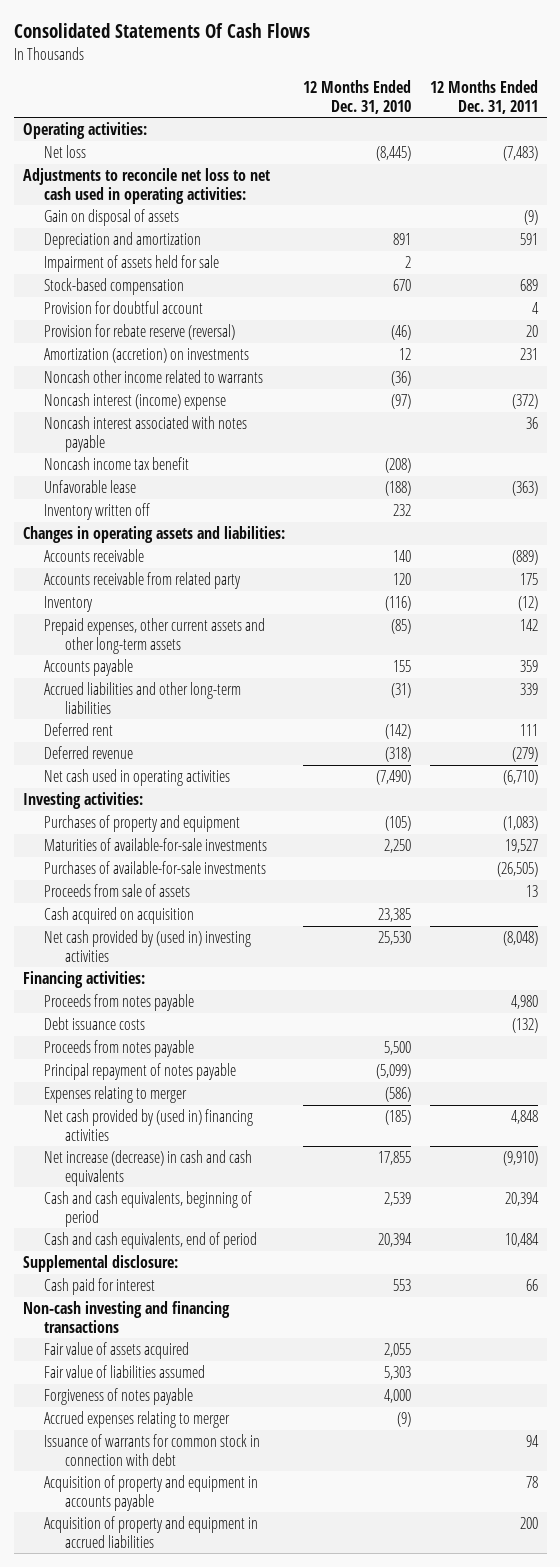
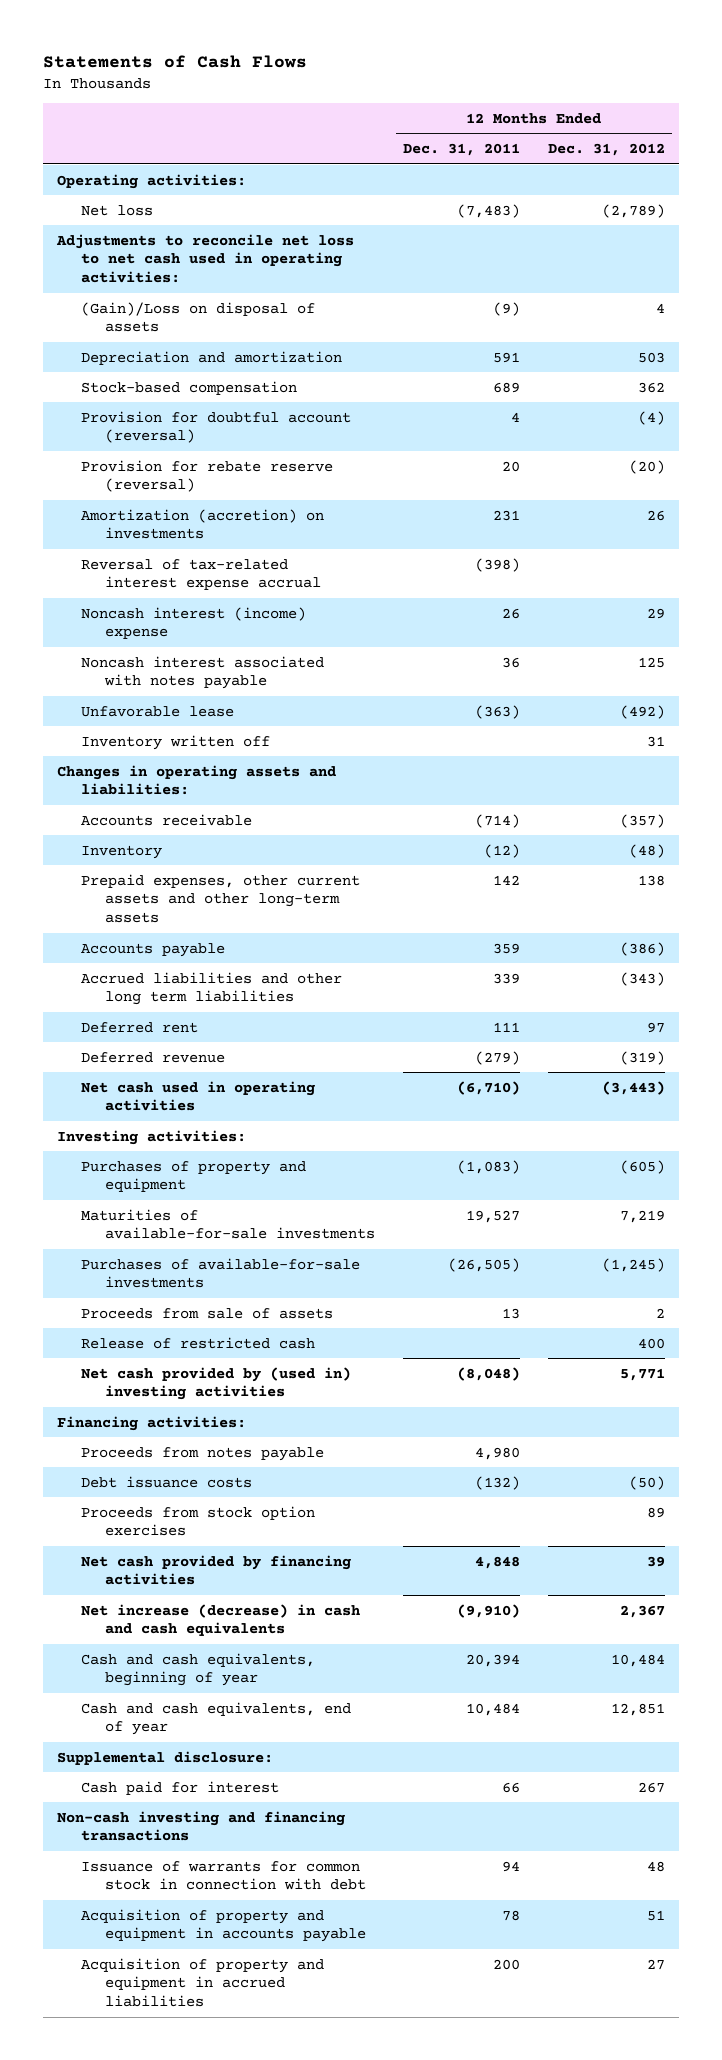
[13,23,310,39] Consolidated Statements Of Cash Flows -> [42,54,307,68] Statements of Cash Flows
[303,80,412,114] 12 Months Ended Dec. 31, 2010 -> none
none -> [548,143,666,157] Dec. 31, 2012
[43,209,179,227] Gain on disposal of assets -> [80,301,315,333] (Gain)/Loss on disposal of assets
[43,255,219,273] Impairment of assets held for sale -> none
[43,301,203,315] Provision for doubtful account -> [80,410,351,444] Provision for doubtful account (reversal)
[43,370,263,384] Noncash other income related to warrants -> none
none -> [80,558,321,591] Reversal of tax-related interest expense accrual
[511,394,538,410] (372) -> [501,607,520,619] 26
[43,457,189,471] Noncash income tax benefit -> none
[43,572,241,590] Accounts receivable from related party -> none
[511,550,538,566] (889) -> [474,813,520,828] (714)
[43,682,241,714] Accrued liabilities and other long-term liabilities -> [80,971,342,1006] Accrued liabilities and other long term liabilities
[43,907,194,925] Cash acquired on acquisition -> none
none -> [80,1336,315,1349] Release of restricted cash
[43,1040,194,1058] Proceeds from notes payable -> none
[43,1063,236,1081] Principal repayment of notes payable -> none
[43,1086,187,1104] Expenses relating to merger -> none
none -> [80,1505,315,1537] Proceeds from stock option exercises
[43,1109,253,1141] Net cash provided by (used in) financing activities -> [80,1554,351,1586] Net cash provided by financing activities
[43,1191,252,1227] Cash and cash equivalents, beginning of period -> [80,1652,315,1687] Cash and cash equivalents, beginning of year
[43,1232,257,1250] Cash and cash equivalents, end of period -> [80,1701,351,1736] Cash and cash equivalents, end of year
[43,1342,189,1360] Fair value of assets acquired -> none
[43,1365,205,1379] Fair value of liabilities assumed -> none
[43,1388,193,1406] Forgiveness of notes payable -> none
[43,1411,230,1429] Accrued expenses relating to merger -> none

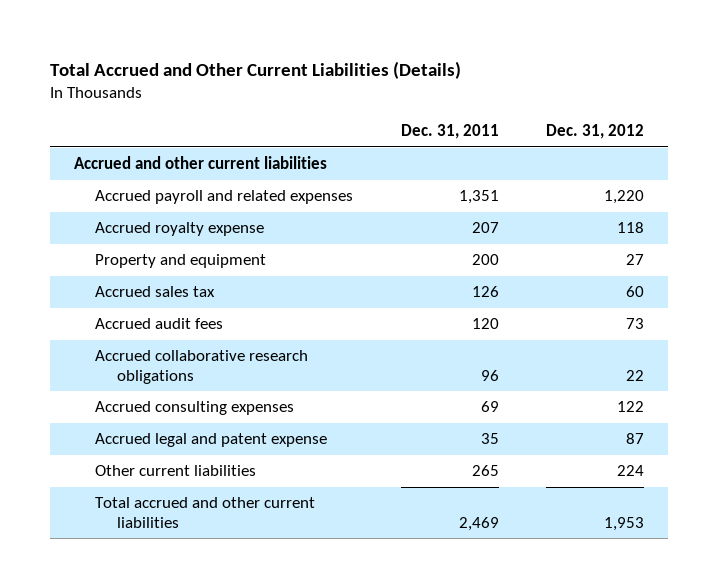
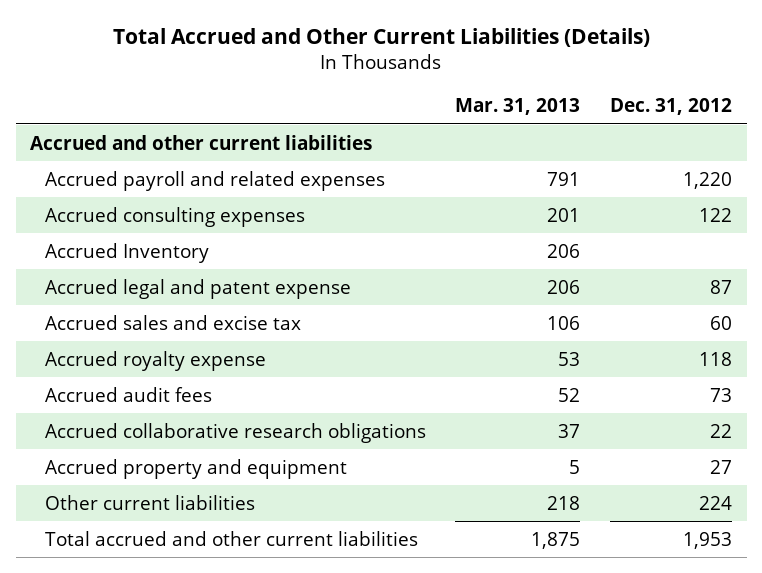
[400,124,499,140] Dec. 31, 2011 -> none
none -> [455,97,581,115] Mar. 31, 2013
[95,401,295,416] Accrued consulting expenses -> [44,206,305,227] Accrued consulting expenses
none -> [44,242,209,263] Accrued Inventory
[95,433,328,448] Accrued legal and patent expense -> [44,278,351,299] Accrued legal and patent expense
none -> [44,314,301,330] Accrued sales and excise tax
[95,254,267,269] Property and equipment -> none
[95,286,216,298] Accrued sales tax -> none
none -> [44,458,347,479] Accrued property and equipment

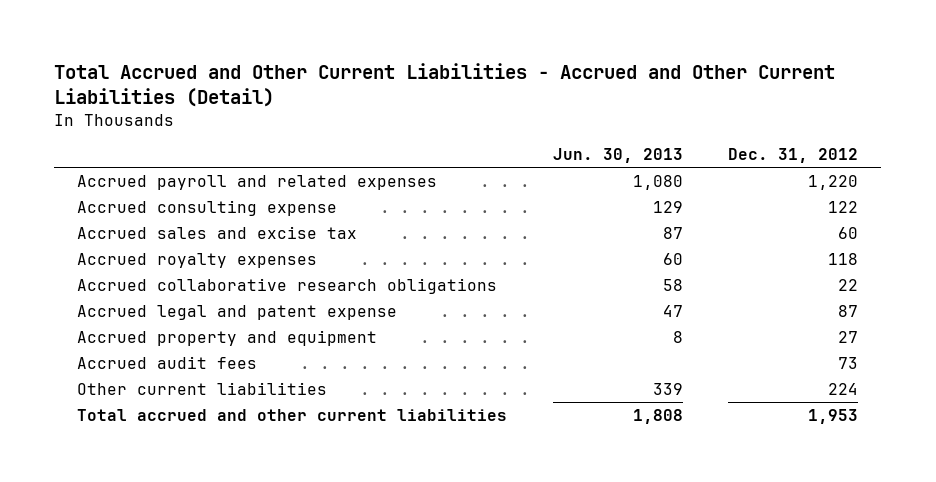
[113,28,651,48] Total Accrued and Other Current Liabilities (Details) -> [54,63,836,108] Total Accrued and Other Current Liabilities - Accrued and Other Current Liabilities (Detail)
[455,97,581,115] Mar. 31, 2013 -> none
none -> [552,148,683,164] Jun. 30, 2013
[30,134,373,150] Accrued and other current liabilities -> none
[44,242,209,263] Accrued Inventory -> none
[44,206,305,227] Accrued consulting expenses -> [77,199,338,216] Accrued consulting expense
[44,350,266,371] Accrued royalty expense -> [77,252,318,268] Accrued royalty expenses
[44,278,351,299] Accrued legal and patent expense -> [77,304,398,320] Accrued legal and patent expense
[44,386,212,402] Accrued audit fees -> [77,355,258,369] Accrued audit fees

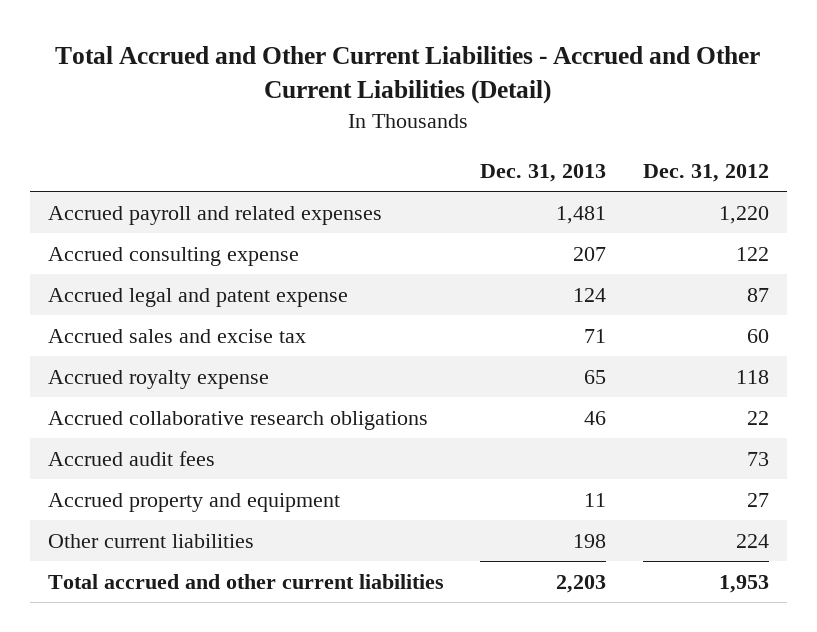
[552,148,683,164] Jun. 30, 2013 -> none
none -> [480,164,607,183] Dec. 31, 2013
[77,304,398,320] Accrued legal and patent expense -> [47,287,348,307] Accrued legal and patent expense
[77,252,318,268] Accrued royalty expenses -> [47,369,269,389] Accrued royalty expense
[77,329,378,346] Accrued property and equipment -> [47,492,340,512] Accrued property and equipment

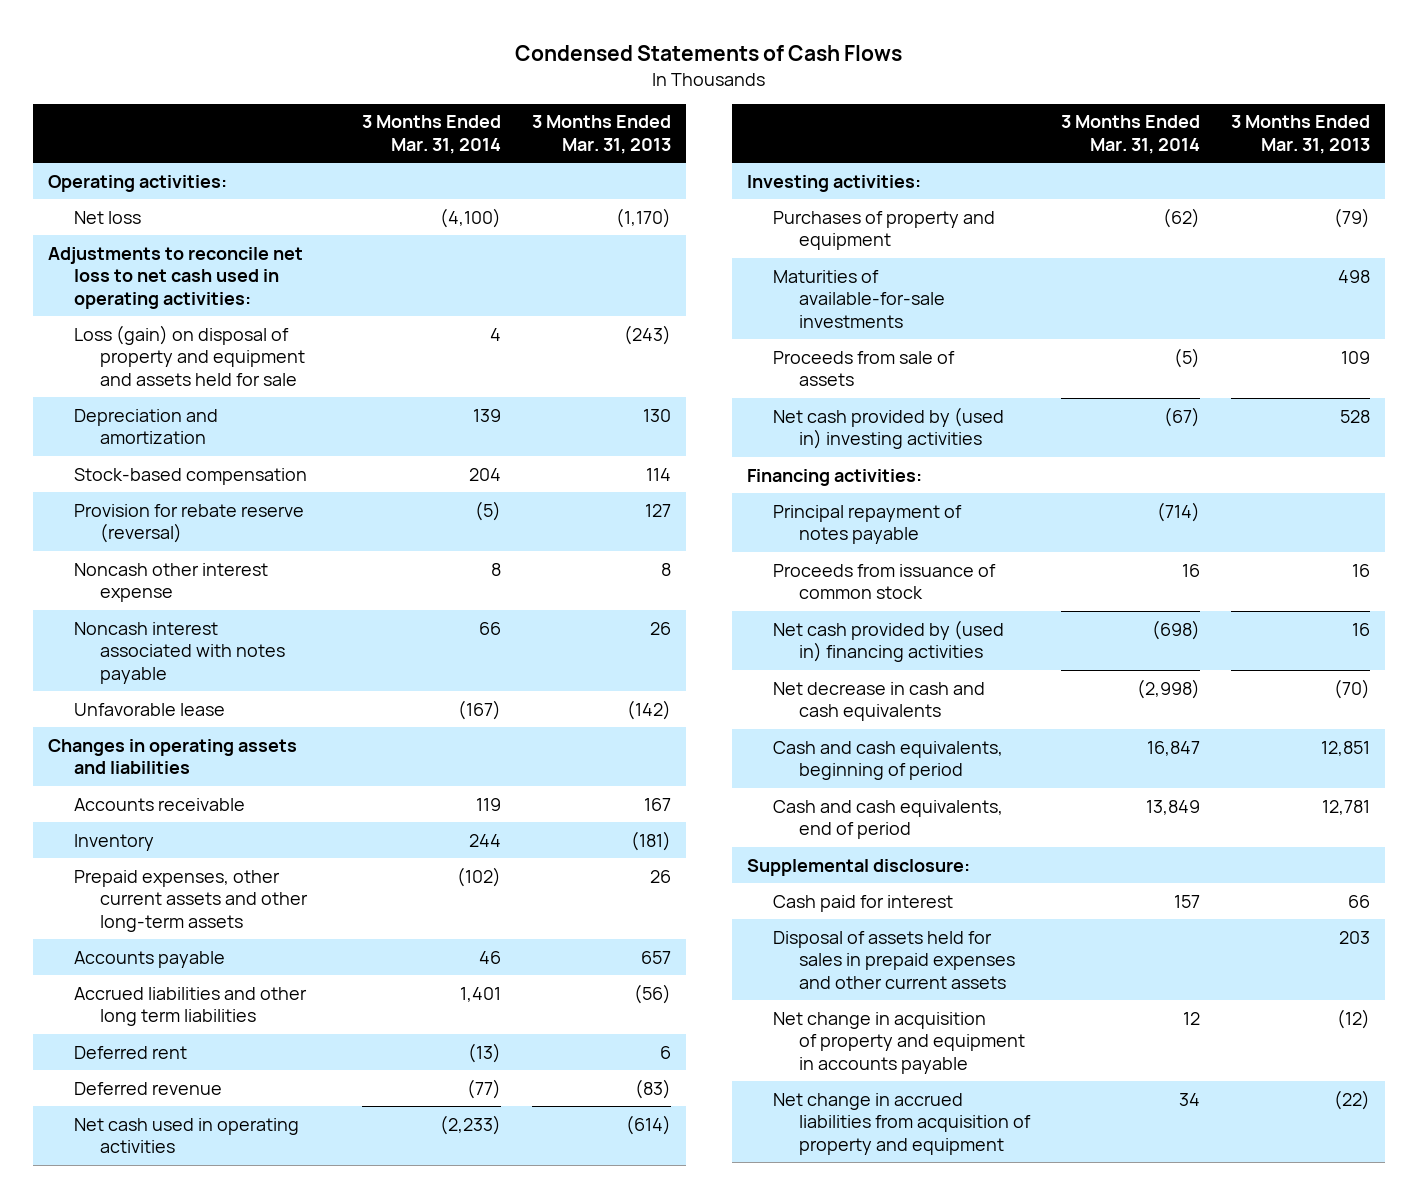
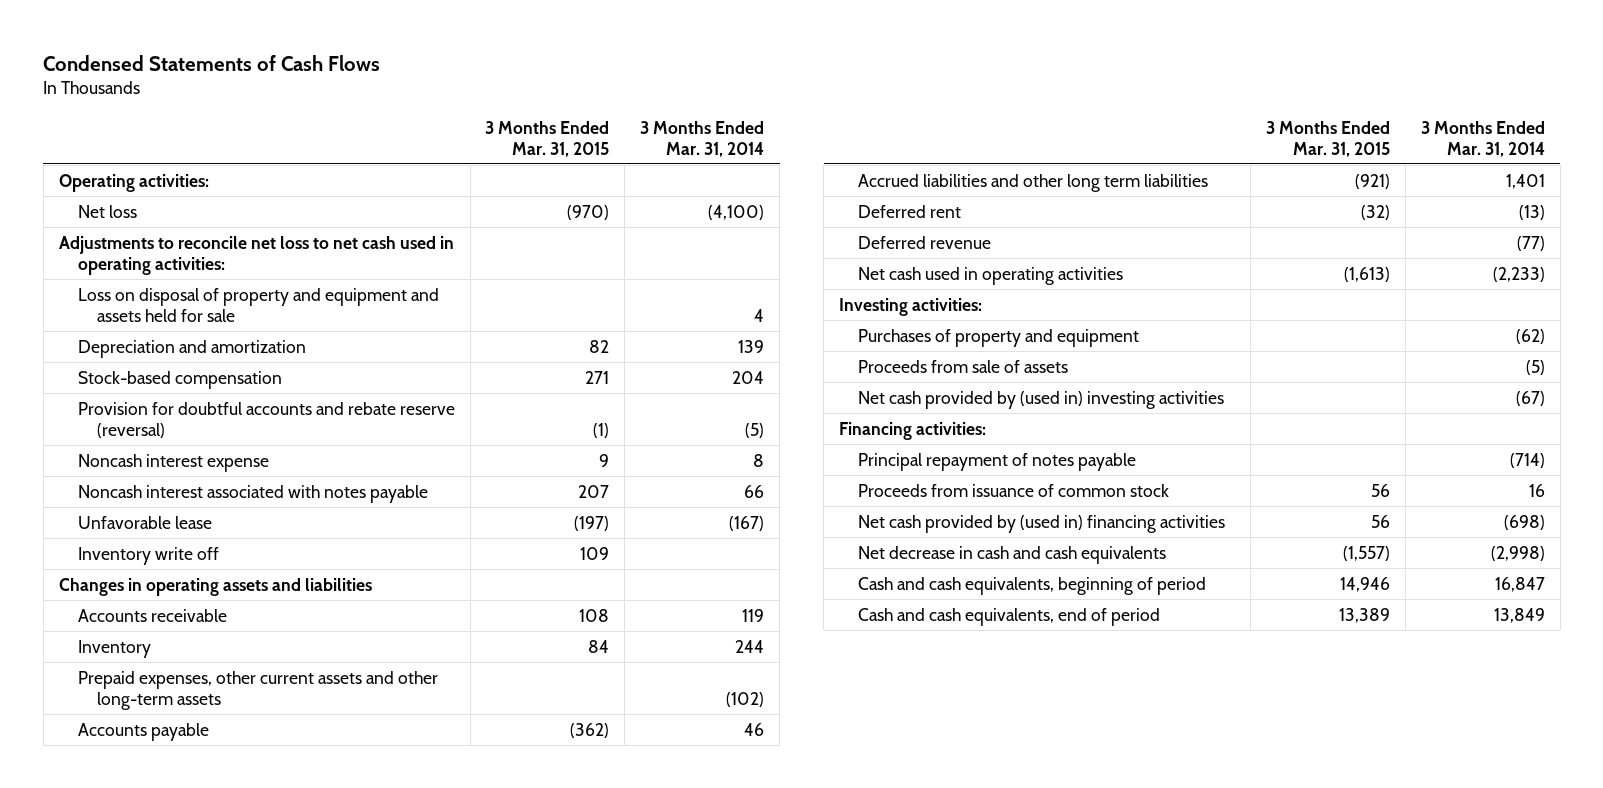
[531,115,671,155] 3 Months Ended Mar. 31, 2013 -> none
none -> [485,120,610,157] 3 Months Ended Mar. 31, 2015
[74,324,306,387] Loss (gain) on disposal of property and equipment and assets held for sale -> [77,287,439,322] Loss on disposal of property and equipment and assets held for sale
[74,503,305,544] Provision for rebate reserve (reversal) -> [77,401,455,438] Provision for doubtful accounts and rebate reserve (reversal)
[74,562,269,603] Noncash other interest expense -> [77,453,269,472] Noncash interest expense
none -> [77,546,219,565] Inventory write off
[773,269,946,329] Maturities of available-for-sale investments -> none
[747,858,971,876] Supplemental disclosure: -> none
[773,894,954,912] Cash paid for interest -> none
[773,930,1016,990] Disposal of assets held for sales in prepaid expenses and other current assets -> none
[773,1011,1026,1075] Net change in acquisition of property and equipment in accounts payable -> none
[773,1092,1032,1156] Net change in accrued liabilities from acquisition of property and equipment -> none

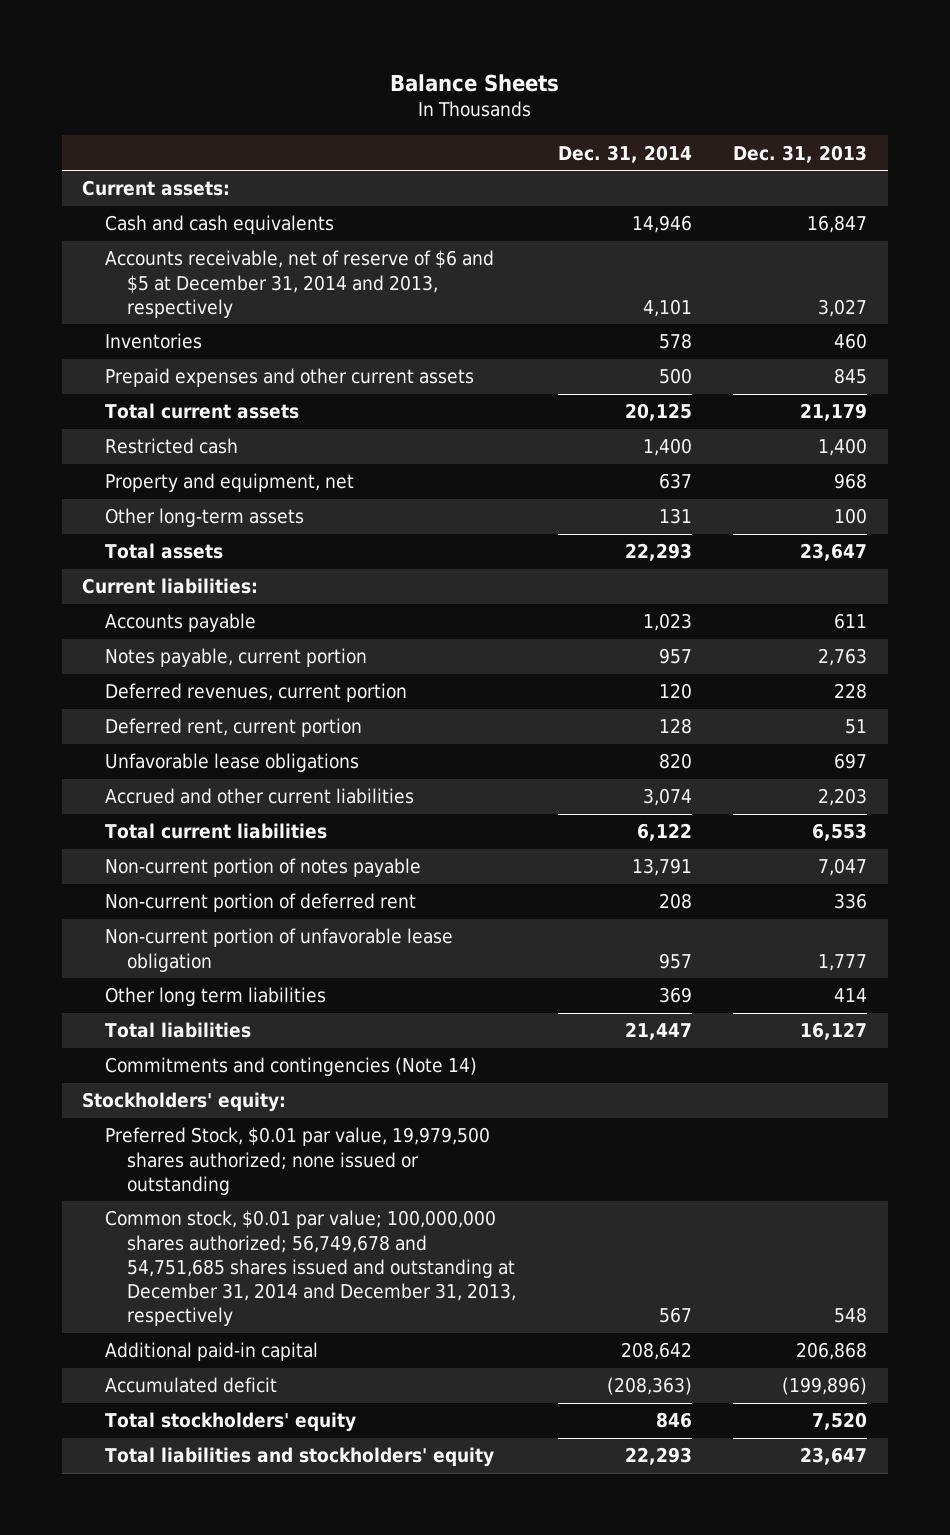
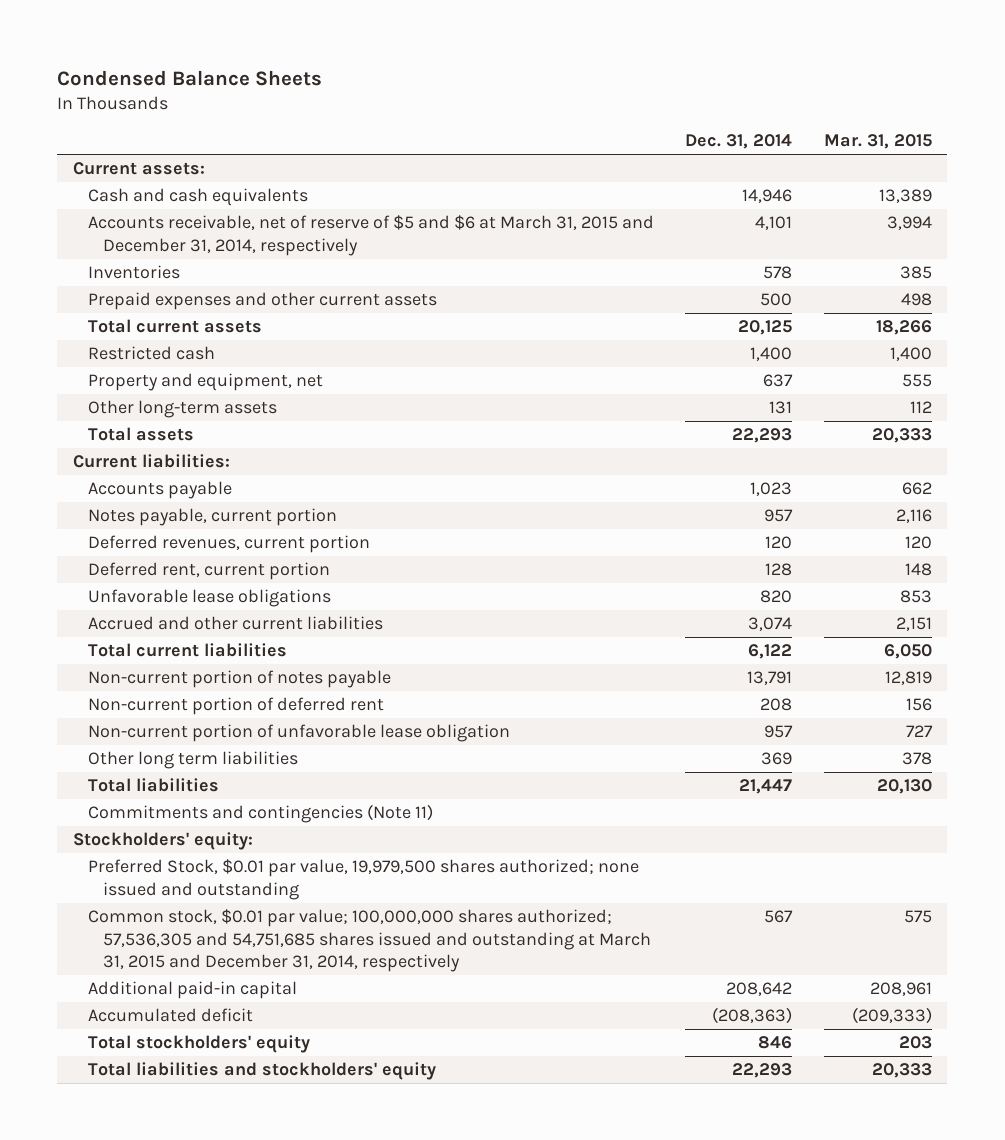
[389,73,559,92] Balance Sheets -> [57,70,323,87] Condensed Balance Sheets
[733,144,868,163] Dec. 31, 2013 -> none
none -> [823,134,932,150] Mar. 31, 2015
[104,250,494,318] Accounts receivable, net of reserve of $6 and $5 at December 31, 2014 and 2013, respectively -> [87,215,654,256] Accounts receivable, net of reserve of $5 and $6 at March 31, 2015 and December 31, 2014, respectively
[104,1057,477,1077] Commitments and contingencies (Note 14) -> [87,804,433,824] Commitments and contingencies (Note 11)
[104,1127,490,1195] Preferred Stock, $0.01 par value, 19,979,500 shares authorized; none issued or outstanding -> [87,859,639,900] Preferred Stock, $0.01 par value, 19,979,500 shares authorized; none issued and outstanding
[104,1210,517,1326] Common stock, $0.01 par value; 100,000,000 shares authorized; 56,749,678 and 54,751,685 shares issued and outstanding at December 31, 2014 and December 31, 2013, respectively -> [87,909,651,973] Common stock, $0.01 par value; 100,000,000 shares authorized; 57,536,305 and 54,751,685 shares issued and outstanding at March 31, 2015 and December 31, 2014, respectively

